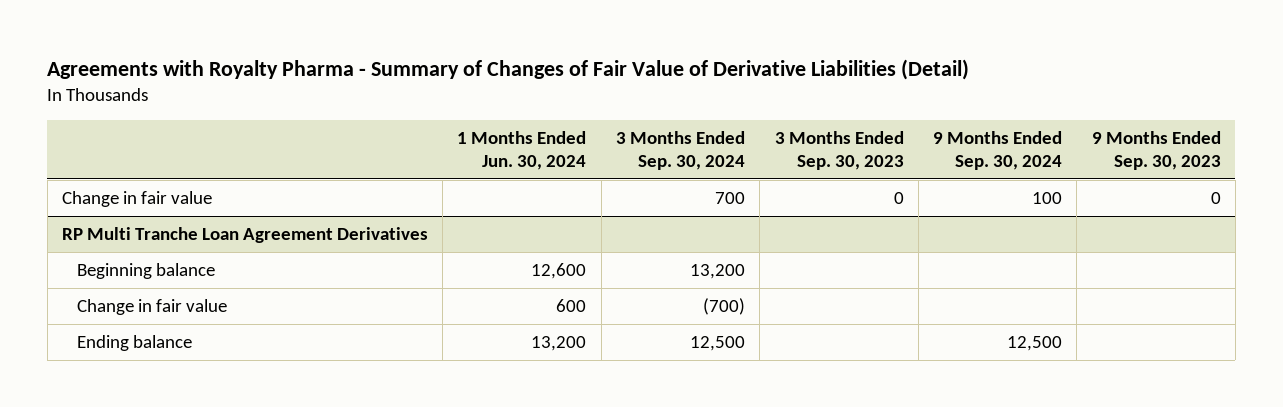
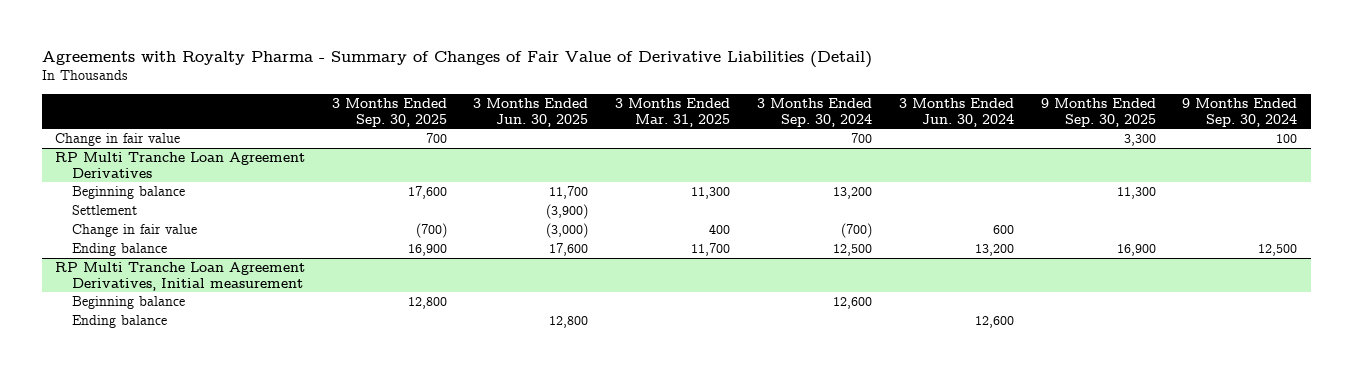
[457,130,587,170] 1 Months Ended Jun. 30, 2024 -> none
[774,130,904,170] 3 Months Ended Sep. 30, 2023 -> none
[1091,130,1221,170] 9 Months Ended Sep. 30, 2023 -> none
none -> [331,98,447,127] 3 Months Ended Sep. 30, 2025
none -> [473,98,589,127] 3 Months Ended Jun. 30, 2025
none -> [615,98,731,127] 3 Months Ended Mar. 31, 2025
none -> [898,98,1014,127] 3 Months Ended Jun. 30, 2024
none -> [1040,98,1156,127] 9 Months Ended Sep. 30, 2025
none -> [72,205,138,216] Settlement
none -> [54,262,305,291] RP Multi Tranche Loan Agreement Derivatives, Initial measurement
none -> [72,296,186,310] Beginning balance
none -> [72,315,168,329] Ending balance

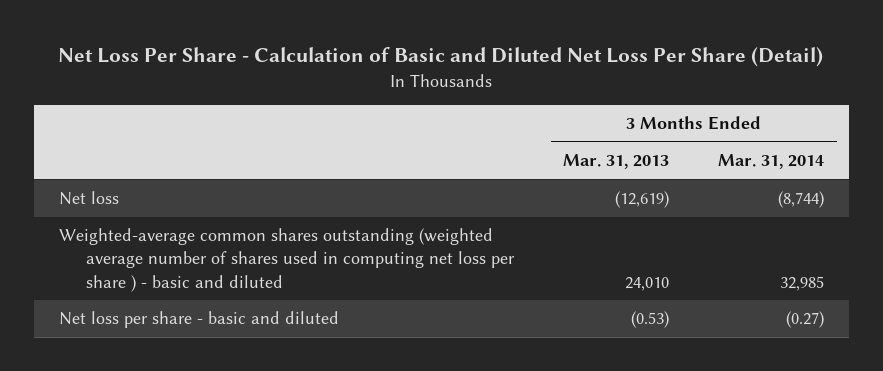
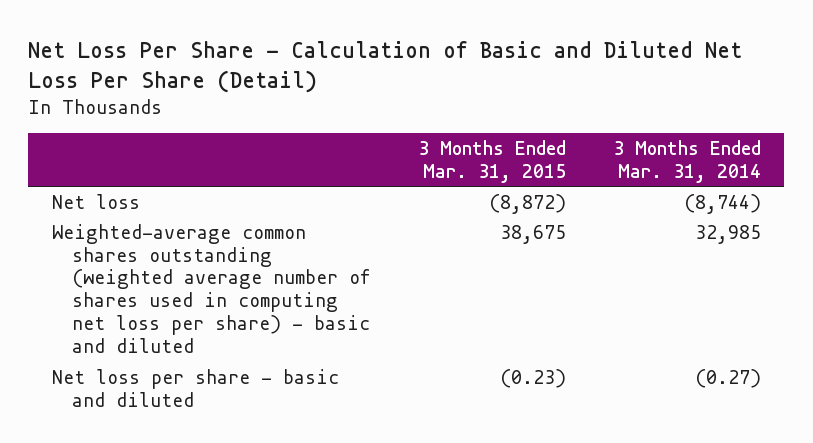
[563,154,670,170] Mar. 31, 2013 -> none
none -> [418,139,567,183] 3 Months Ended Mar. 31, 2015
[58,228,515,292] Weighted-average common shares outstanding (weighted average number of shares used in computing net loss per share ) - basic and diluted -> [51,223,372,354] Weighted-average common shares outstanding (weighted average number of shares used in computing net loss per share) - basic and diluted

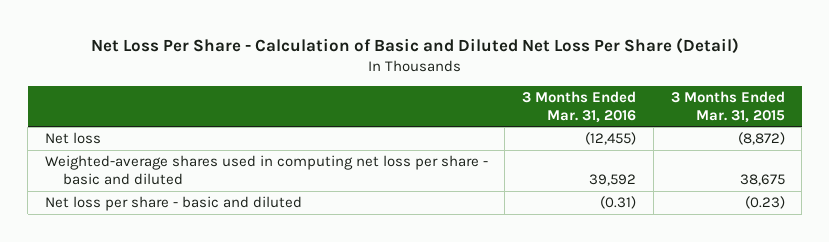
[612,139,761,183] 3 Months Ended Mar. 31, 2014 -> none
none -> [522,90,637,123] 3 Months Ended Mar. 31, 2016
[51,223,372,354] Weighted-average common shares outstanding (weighted average number of shares used in computing net loss per share) - basic and diluted -> [44,155,488,186] Weighted-average shares used in computing net loss per share - basic and diluted

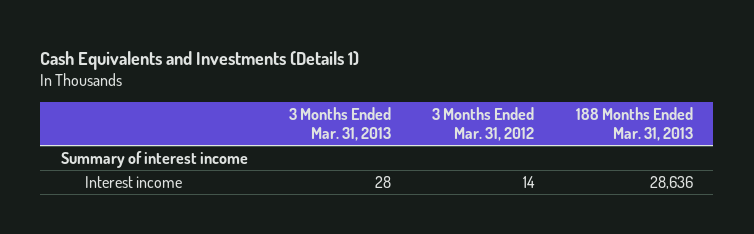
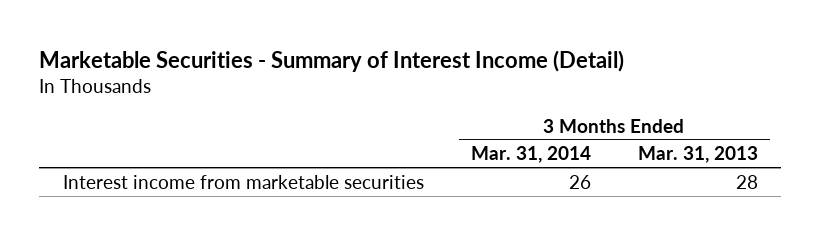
[40,50,360,70] Cash Equivalents and Investments (Details 1) -> [39,50,625,73] Marketable Securities - Summary of Interest Income (Detail)
[432,106,535,141] 3 Months Ended Mar. 31, 2012 -> none
[575,106,693,141] 188 Months Ended Mar. 31, 2013 -> none
none -> [470,146,591,164] Mar. 31, 2014
[60,150,248,168] Summary of interest income -> none
[85,175,183,188] Interest income -> [62,174,424,189] Interest income from marketable securities

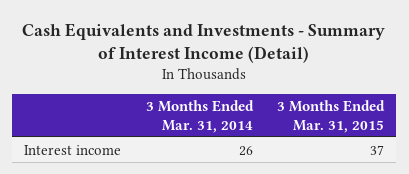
[39,50,625,73] Marketable Securities - Summary of Interest Income (Detail) -> [22,22,386,63] Cash Equivalents and Investments - Summary of Interest Income (Detail)
[637,146,758,164] Mar. 31, 2013 -> none
none -> [277,100,386,133] 3 Months Ended Mar. 31, 2015
[62,174,424,189] Interest income from marketable securities -> [24,144,122,155] Interest income

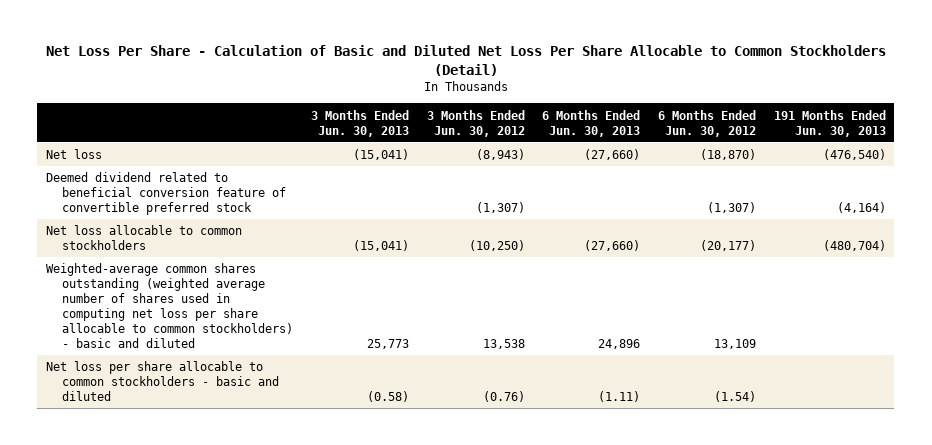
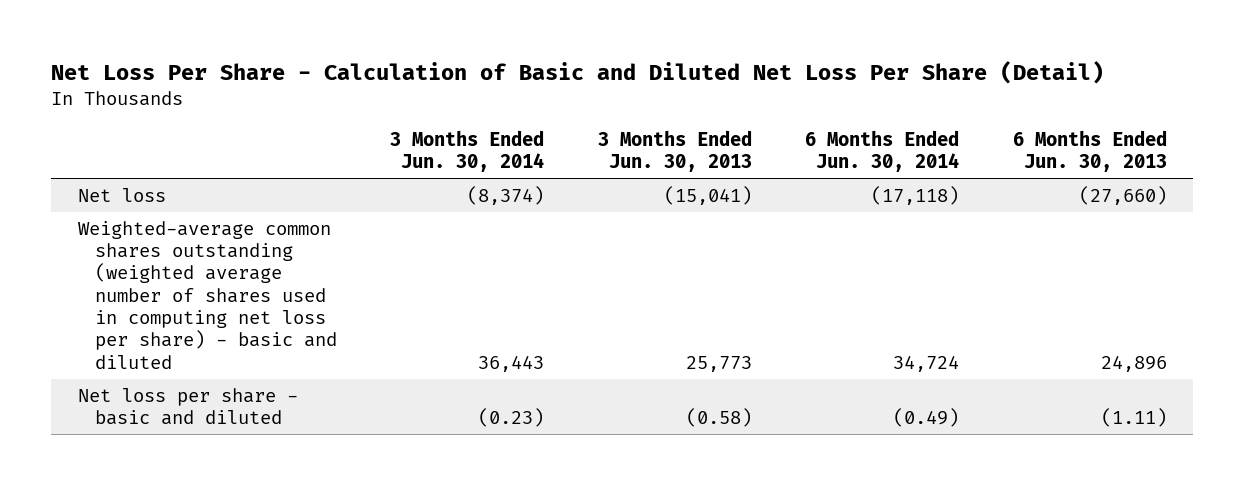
[45,45,886,76] Net Loss Per Share - Calculation of Basic and Diluted Net Loss Per Share Allocable to Common Stockholders (Detail) -> [51,60,1105,84] Net Loss Per Share - Calculation of Basic and Diluted Net Loss Per Share (Detail)
[426,109,525,137] 3 Months Ended Jun. 30, 2012 -> none
[657,109,756,137] 6 Months Ended Jun. 30, 2012 -> none
[773,109,886,137] 191 Months Ended Jun. 30, 2013 -> none
none -> [390,130,545,173] 3 Months Ended Jun. 30, 2014
none -> [805,130,960,173] 6 Months Ended Jun. 30, 2014
[46,172,287,216] Deemed dividend related to beneficial conversion feature of convertible preferred stock -> none
[46,225,243,251] Net loss allocable to common stockholders -> none
[46,263,294,349] Weighted-average common shares outstanding (weighted average number of shares used in computing net loss per share allocable to common stockholders) - basic and diluted -> [77,220,338,369] Weighted-average common shares outstanding (weighted average number of shares used in computing net loss per share) - basic and diluted
[46,361,280,402] Net loss per share allocable to common stockholders - basic and diluted -> [77,387,298,426] Net loss per share - basic and diluted

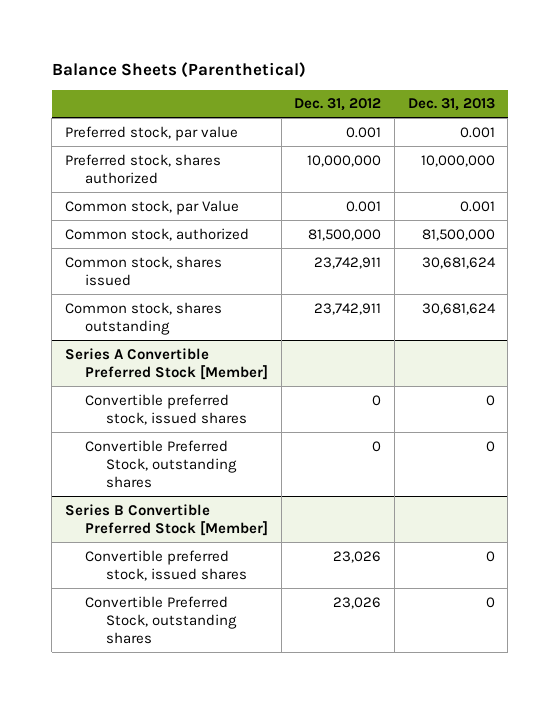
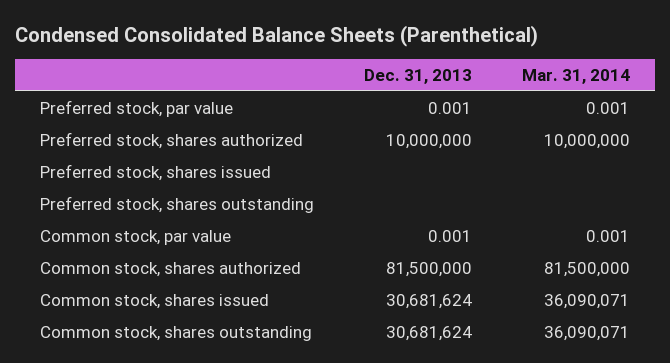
[51,61,306,78] Balance Sheets (Parenthetical) -> [14,24,538,47] Condensed Consolidated Balance Sheets (Parenthetical)
[294,98,382,112] Dec. 31, 2012 -> none
none -> [521,68,630,84] Mar. 31, 2014
none -> [39,164,271,182] Preferred stock, shares issued
none -> [39,196,314,214] Preferred stock, shares outstanding
[64,199,239,215] Common stock, par Value -> [39,230,231,246] Common stock, par value
[64,227,249,241] Common stock, authorized -> [39,262,301,278] Common stock, shares authorized
[64,347,269,380] Series A Convertible Preferred Stock [Member] -> none
[85,393,247,425] Convertible preferred stock, issued shares -> none
[85,439,237,489] Convertible Preferred Stock, outstanding shares -> none
[64,503,269,536] Series B Convertible Preferred Stock [Member] -> none
[85,549,247,581] Convertible preferred stock, issued shares -> none
[85,595,237,645] Convertible Preferred Stock, outstanding shares -> none

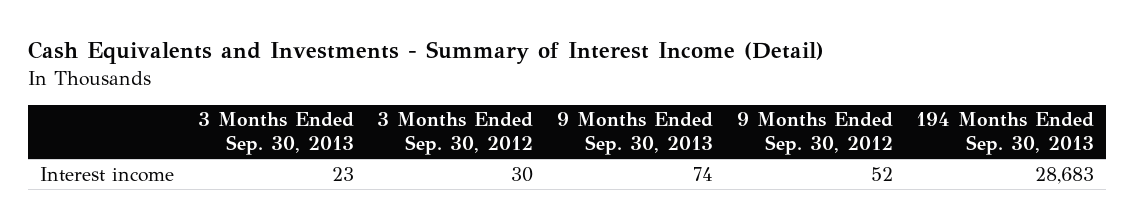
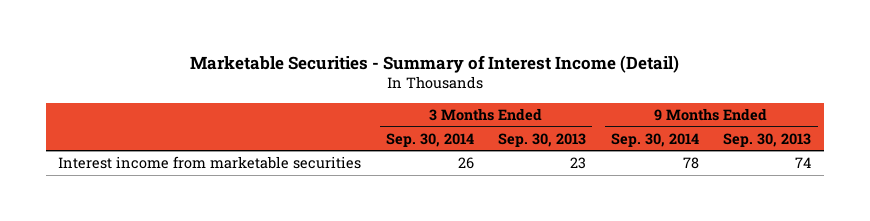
[27,41,824,65] Cash Equivalents and Investments - Summary of Interest Income (Detail) -> [189,54,679,73] Marketable Securities - Summary of Interest Income (Detail)
[377,112,534,156] 3 Months Ended Sep. 30, 2012 -> none
[736,112,893,156] 9 Months Ended Sep. 30, 2012 -> none
[916,112,1095,156] 194 Months Ended Sep. 30, 2013 -> none
none -> [385,132,474,147] Sep. 30, 2014
none -> [610,132,699,147] Sep. 30, 2014
[39,166,174,182] Interest income -> [58,156,362,170] Interest income from marketable securities

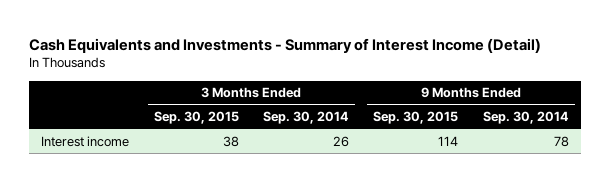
[189,54,679,73] Marketable Securities - Summary of Interest Income (Detail) -> [29,37,542,53] Cash Equivalents and Investments - Summary of Interest Income (Detail)
[498,132,587,147] Sep. 30, 2013 -> none
[723,132,812,147] Sep. 30, 2013 -> none
none -> [153,110,239,124] Sep. 30, 2015
none -> [373,110,459,124] Sep. 30, 2015
[58,156,362,170] Interest income from marketable securities -> [41,135,130,147] Interest income

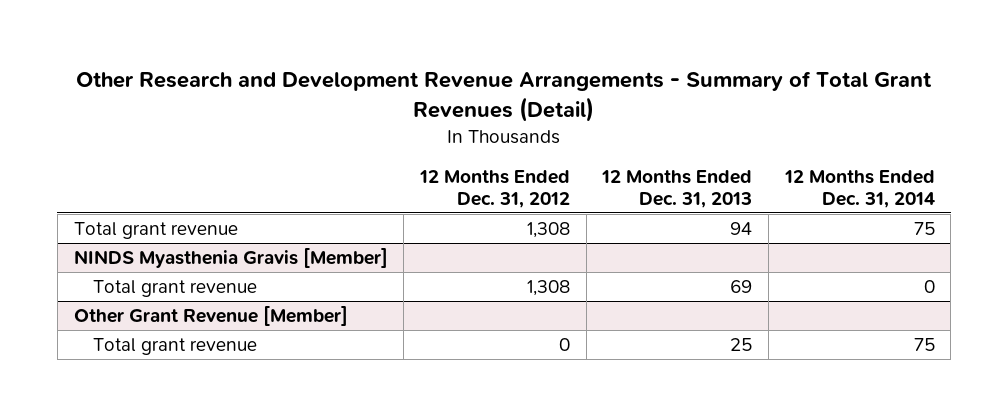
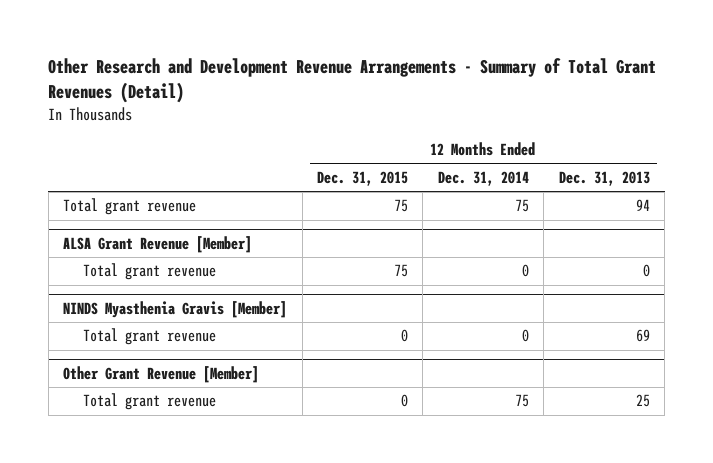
[418,169,570,208] 12 Months Ended Dec. 31, 2012 -> none
none -> [317,171,409,187] Dec. 31, 2015
none -> [63,236,253,254] ALSA Grant Revenue [Member]
none -> [82,263,216,281] Total grant revenue

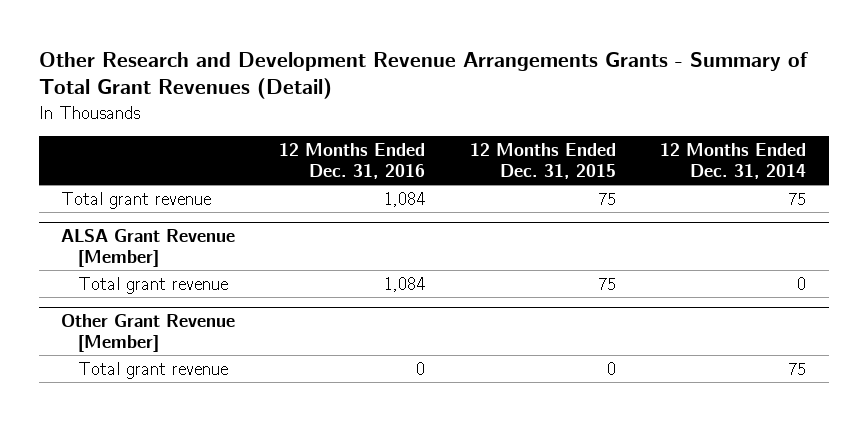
[48,58,657,104] Other Research and Development Revenue Arrangements - Summary of Total Grant Revenues (Detail) -> [38,51,808,100] Other Research and Development Revenue Arrangements Grants - Summary of Total Grant Revenues (Detail)
[558,171,650,187] Dec. 31, 2013 -> none
none -> [279,143,426,179] 12 Months Ended Dec. 31, 2016
[63,301,288,319] NINDS Myasthenia Gravis [Member] -> none
[82,328,216,346] Total grant revenue -> none

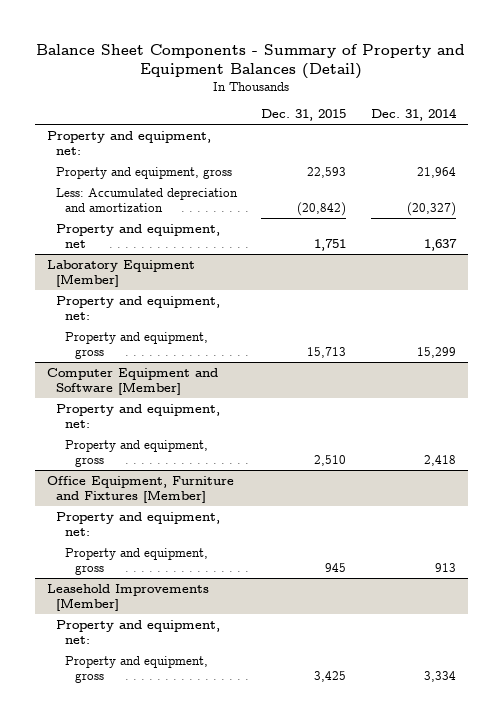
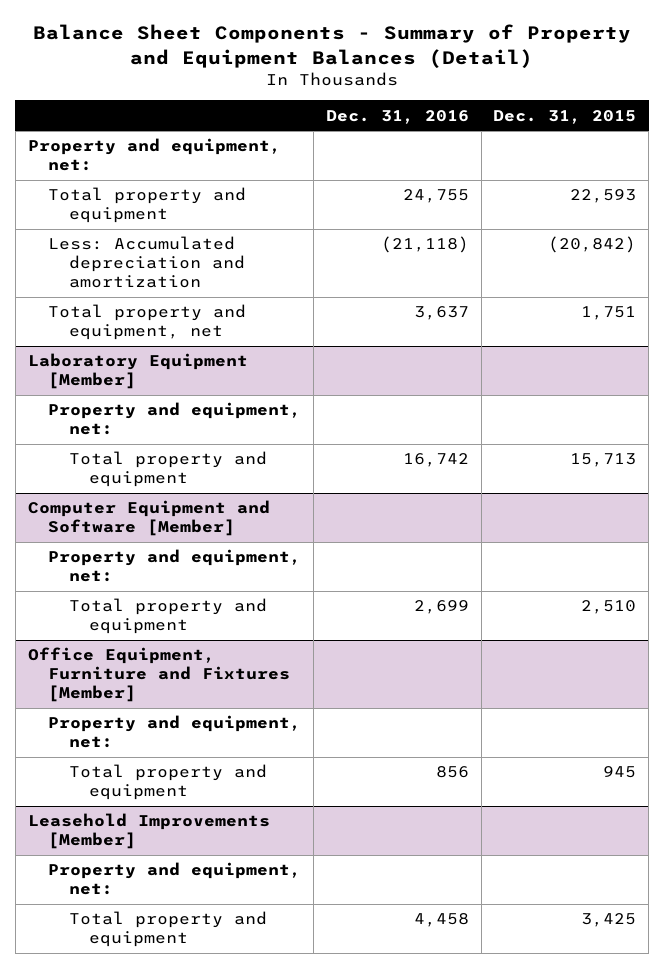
[370,108,457,122] Dec. 31, 2014 -> none
none -> [325,109,469,124] Dec. 31, 2016
[56,166,233,179] Property and equipment, gross -> [48,187,247,224] Total property and equipment
[56,223,221,248] Property and equipment, net -> [48,304,247,341] Total property and equipment, net
[65,331,209,359] Property and equipment, gross -> [68,451,267,488] Total property and equipment
[65,439,209,467] Property and equipment, gross -> [68,598,267,635] Total property and equipment
[65,547,209,575] Property and equipment, gross -> [68,764,267,801] Total property and equipment
[65,655,209,683] Property and equipment, gross -> [68,911,267,948] Total property and equipment

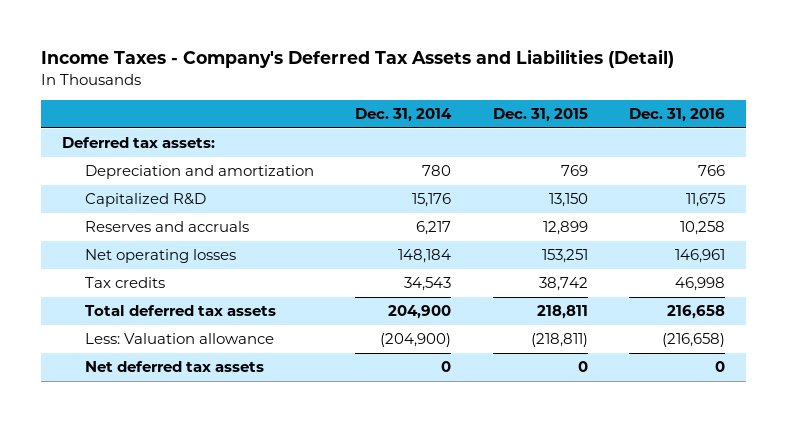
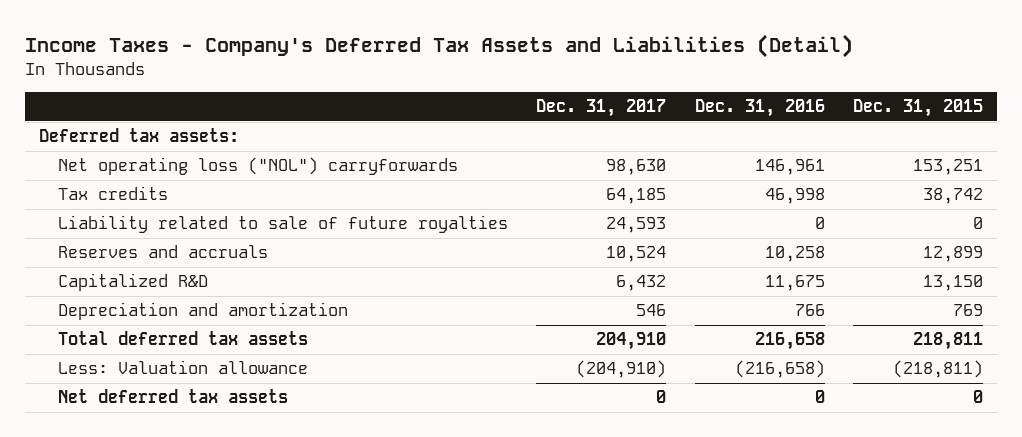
[355,108,453,123] Dec. 31, 2014 -> none
none -> [536,99,667,118] Dec. 31, 2017
[84,249,236,264] Net operating losses -> [58,157,459,176] Net operating loss ("NOL") carryforwards
none -> [58,215,509,234] Liability related to sale of future royalties
[84,221,249,233] Reserves and accruals -> [58,245,269,259] Reserves and accruals
[84,193,206,208] Capitalized R&D -> [58,273,209,292] Capitalized R&D
[84,165,314,180] Depreciation and amortization -> [58,302,349,321] Depreciation and amortization

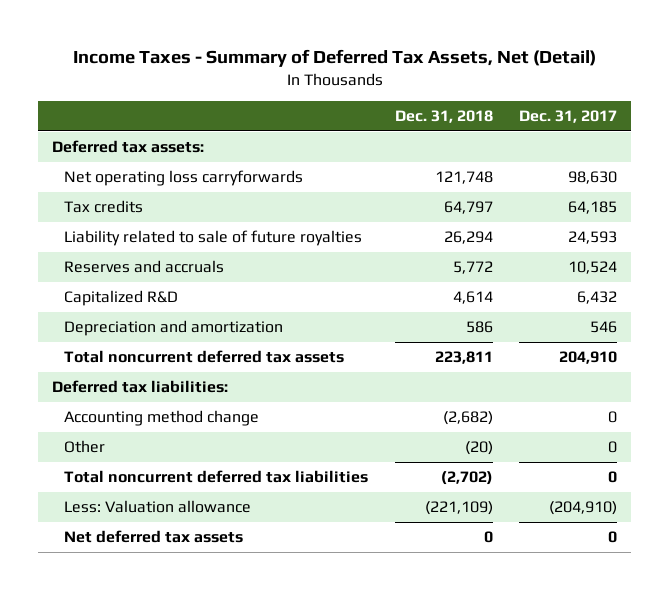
[25,33,854,58] Income Taxes - Company's Deferred Tax Assets and Liabilities (Detail) -> [72,49,596,68] Income Taxes - Summary of Deferred Tax Assets, Net (Detail)
[694,99,825,118] Dec. 31, 2016 -> none
[853,99,984,118] Dec. 31, 2015 -> none
none -> [394,110,493,124] Dec. 31, 2018
[58,157,459,176] Net operating loss ("NOL") carryforwards -> [63,170,303,187] Net operating loss carryforwards
[58,331,309,346] Total deferred tax assets -> [63,350,344,364] Total noncurrent deferred tax assets
none -> [51,380,228,394] Deferred tax liabilities:
none -> [63,410,259,427] Accounting method change
none -> [63,440,105,454] Other
none -> [63,470,368,484] Total noncurrent deferred tax liabilities

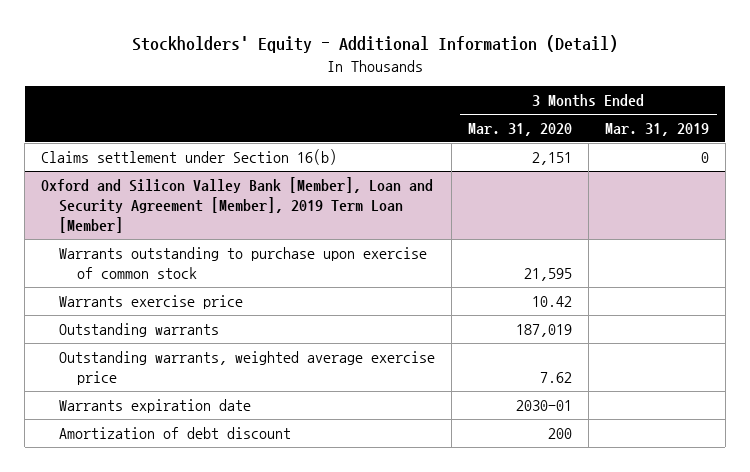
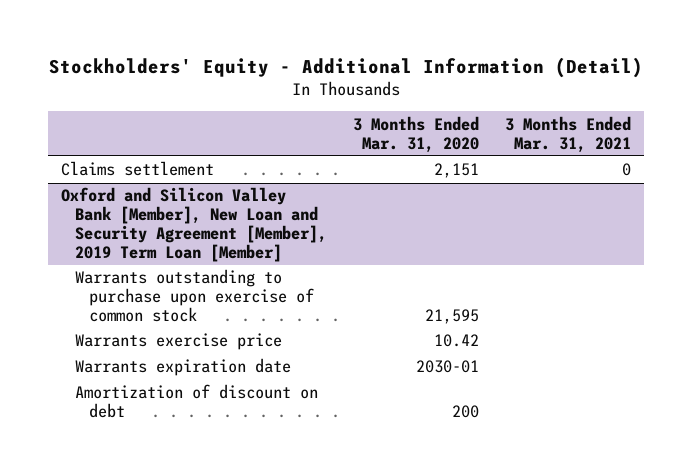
[604,122,709,136] Mar. 31, 2019 -> none
none -> [505,115,632,153] 3 Months Ended Mar. 31, 2021
[41,148,338,165] Claims settlement under Section 16(b) -> [60,161,214,177] Claims settlement
[41,176,434,233] Oxford and Silicon Valley Bank [Member], Loan and Security Agreement [Member], 2019 Term Loan [Member] -> [60,187,327,263] Oxford and Silicon Valley Bank [Member], New Loan and Security Agreement [Member], 2019 Term Loan [Member]
[59,322,220,337] Outstanding warrants -> none
[59,350,436,385] Outstanding warrants, weighted average exercise price -> none
[59,426,292,439] Amortization of debt discount -> [74,384,318,419] Amortization of discount on debt

